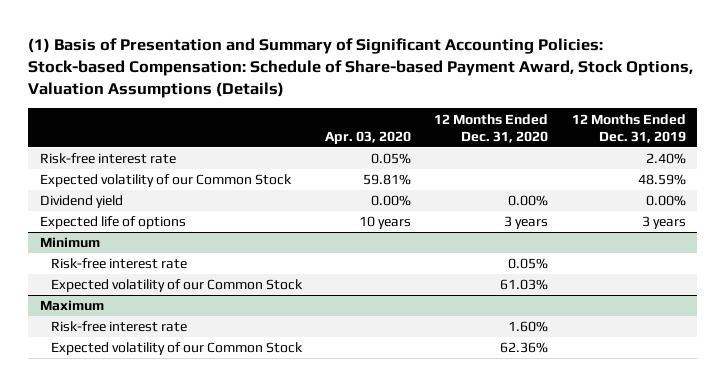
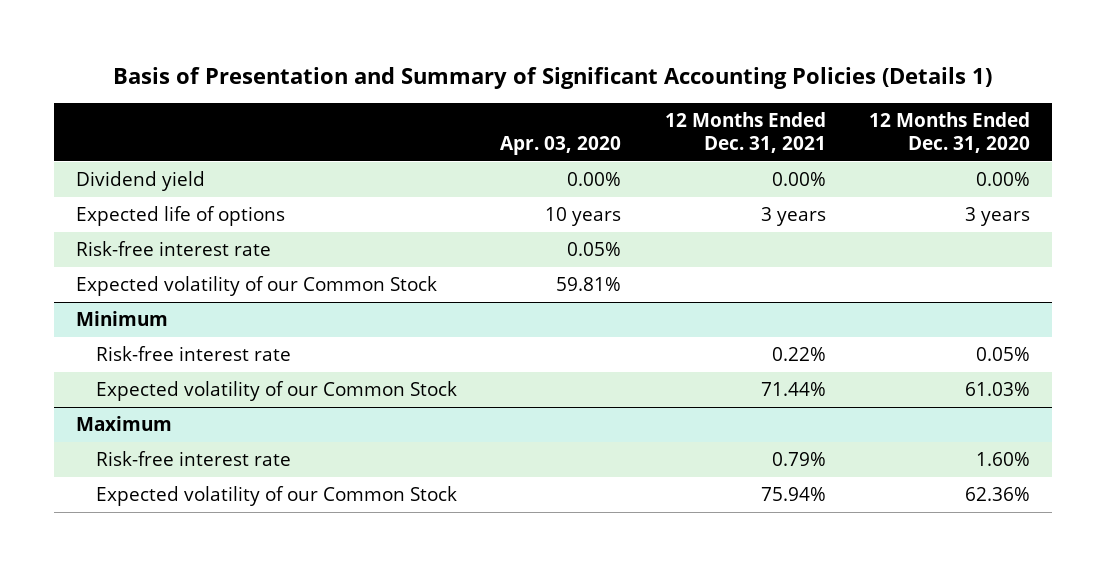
[28,38,694,99] (1) Basis of Presentation and Summary of Significant Accounting Policies: Stock-based Compensation: Schedule of Share-based Payment Award, Stock Options, Valuation Assumptions (Details) -> [113,66,993,89] Basis of Presentation and Summary of Significant Accounting Policies (Details 1)
[571,113,686,143] 12 Months Ended Dec. 31, 2019 -> none
none -> [664,111,826,153] 12 Months Ended Dec. 31, 2021
[39,153,176,165] Risk-free interest rate -> [76,241,272,257] Risk-free interest rate
[39,174,292,188] Expected volatility of our Common Stock -> [76,276,438,297] Expected volatility of our Common Stock

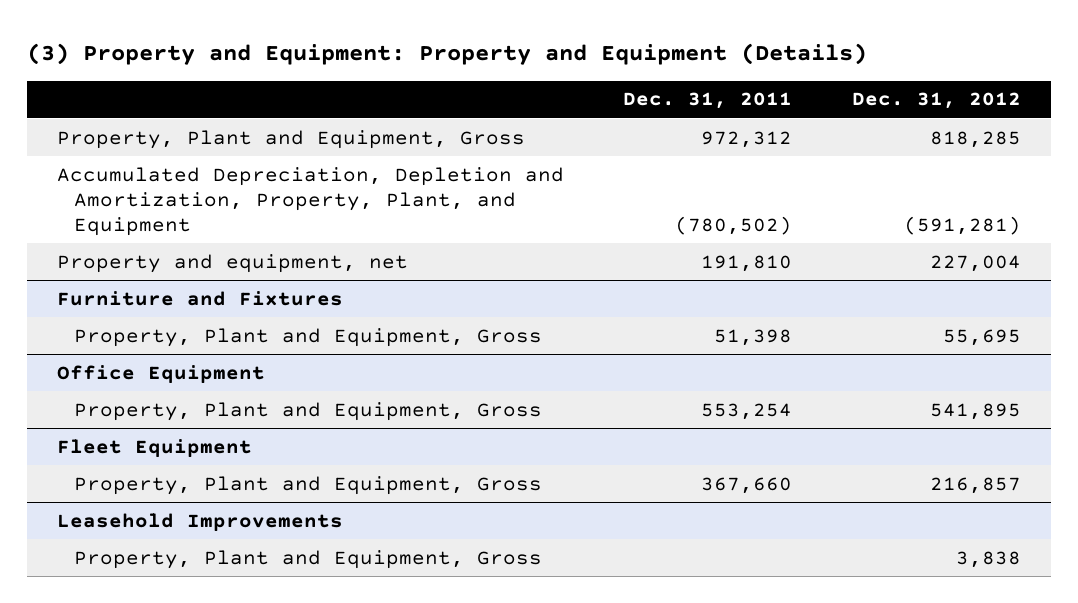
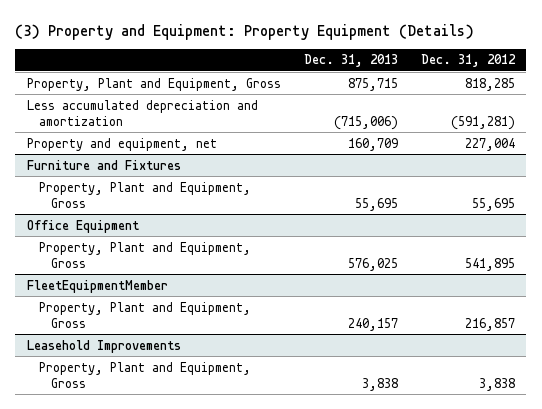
[27,42,868,65] (3) Property and Equipment: Property and Equipment (Details) -> [15,23,475,40] (3) Property and Equipment: Property Equipment (Details)
[623,92,793,110] Dec. 31, 2011 -> none
none -> [303,54,398,68] Dec. 31, 2013
[56,166,564,236] Accumulated Depreciation, Depletion and Amortization, Property, Plant, and Equipment -> [26,99,258,126] Less accumulated depreciation and amortization
[56,438,252,457] Fleet Equipment -> none
none -> [26,279,168,293] FleetEquipmentMember

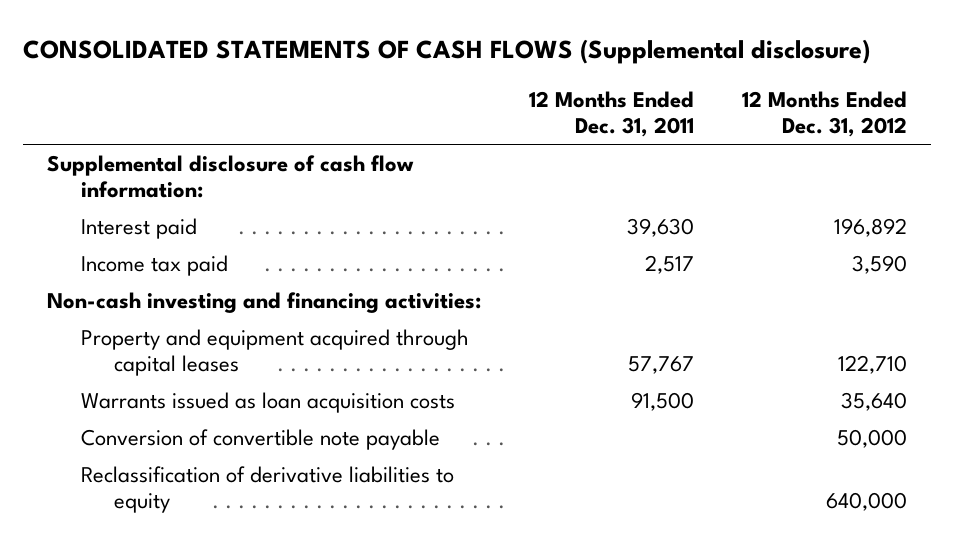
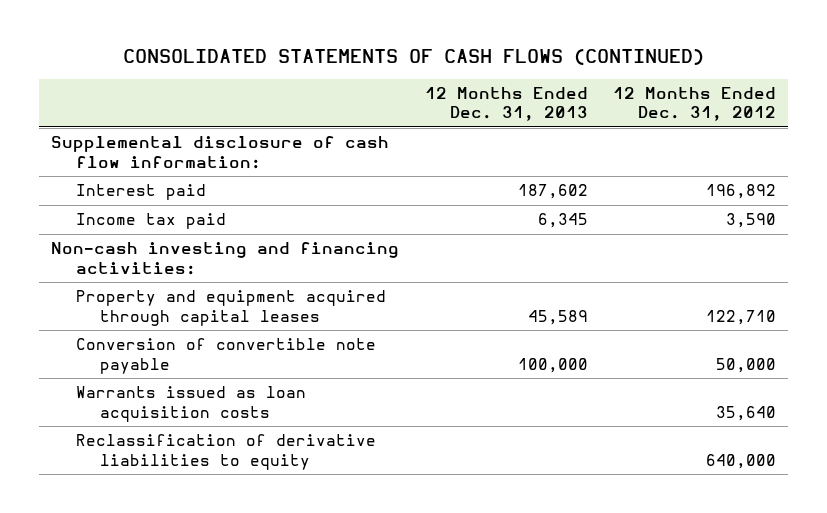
[22,39,870,65] CONSOLIDATED STATEMENTS OF CASH FLOWS (Supplemental disclosure) -> [122,49,704,66] CONSOLIDATED STATEMENTS OF CASH FLOWS (CONTINUED)
[529,90,695,138] 12 Months Ended Dec. 31, 2011 -> none
none -> [424,86,588,122] 12 Months Ended Dec. 31, 2013
[80,392,455,414] Warrants issued as loan acquisition costs -> [75,386,306,422] Warrants issued as loan acquisition costs

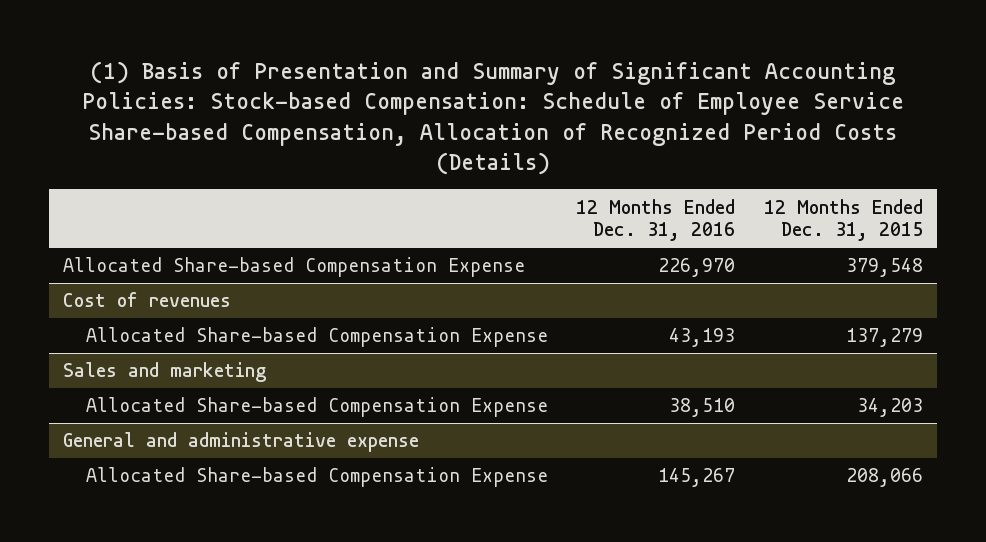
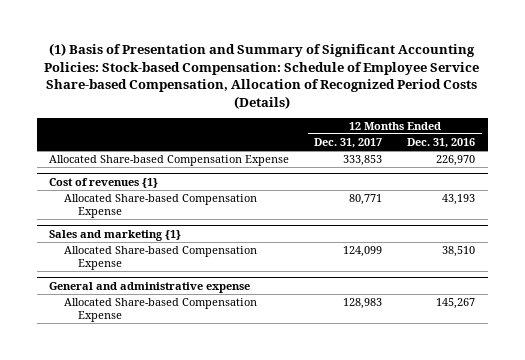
[763,198,923,242] 12 Months Ended Dec. 31, 2015 -> none
none -> [314,138,383,149] Dec. 31, 2017
[63,292,232,308] Cost of revenues -> [49,177,159,188] Cost of revenues {1}
[63,362,267,383] Sales and marketing -> [49,229,182,241] Sales and marketing {1}

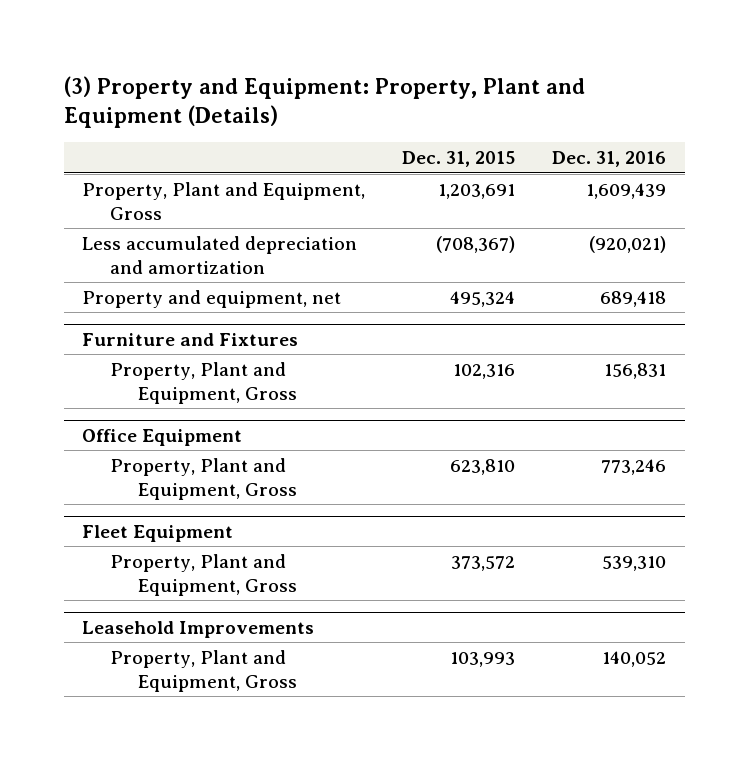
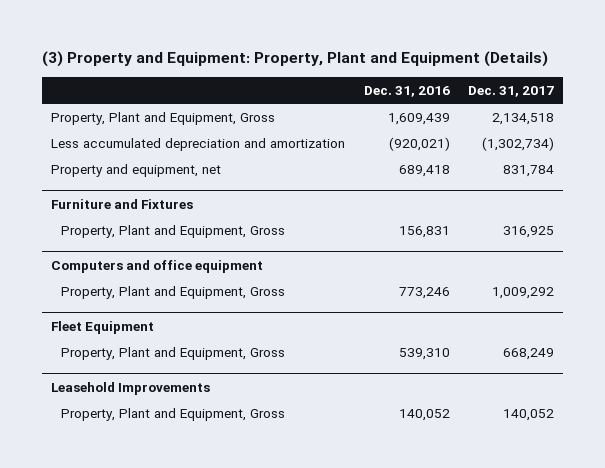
[402,151,516,168] Dec. 31, 2015 -> none
none -> [468,85,555,97] Dec. 31, 2017
[82,428,243,446] Office Equipment -> [51,259,264,273] Computers and office equipment

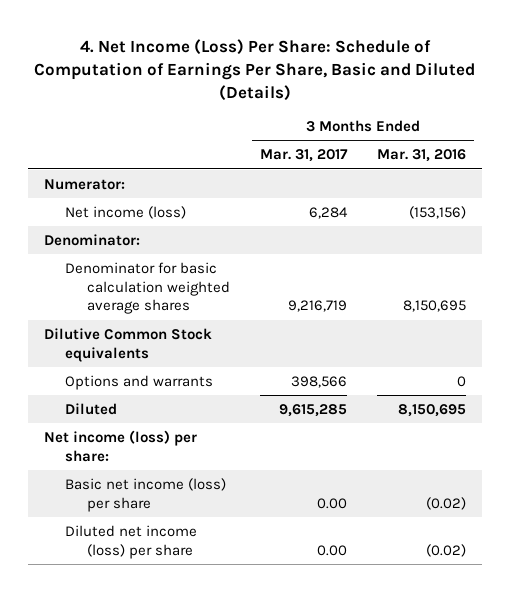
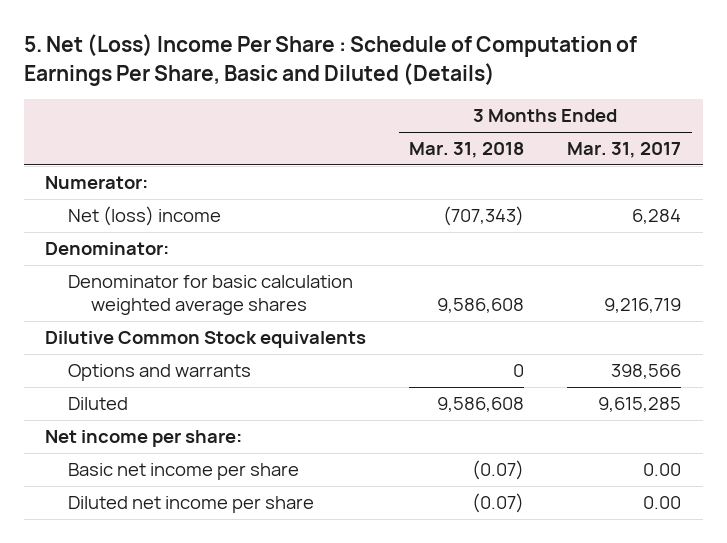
[34,38,476,101] 4. Net Income (Loss) Per Share: Schedule of Computation of Earnings Per Share, Basic and Diluted (Details) -> [23,34,637,86] 5. Net (Loss) Income Per Share : Schedule of Computation of Earnings Per Share, Basic and Diluted (Details)
[377,149,467,163] Mar. 31, 2016 -> none
none -> [409,142,525,159] Mar. 31, 2018
[65,205,187,219] Net income (loss) -> [68,206,222,227] Net (loss) income
[43,429,197,462] Net income (loss) per share: -> [45,430,243,448] Net income per share:
[65,477,227,512] Basic net income (loss) per share -> [68,463,300,481] Basic net income per share
[65,524,198,559] Diluted net income (loss) per share -> [68,496,315,514] Diluted net income per share

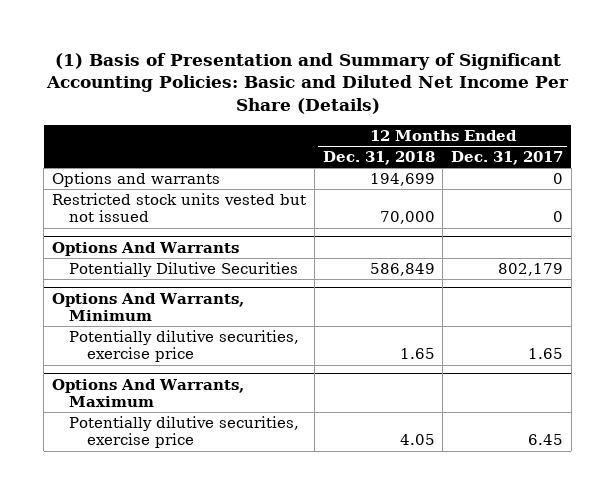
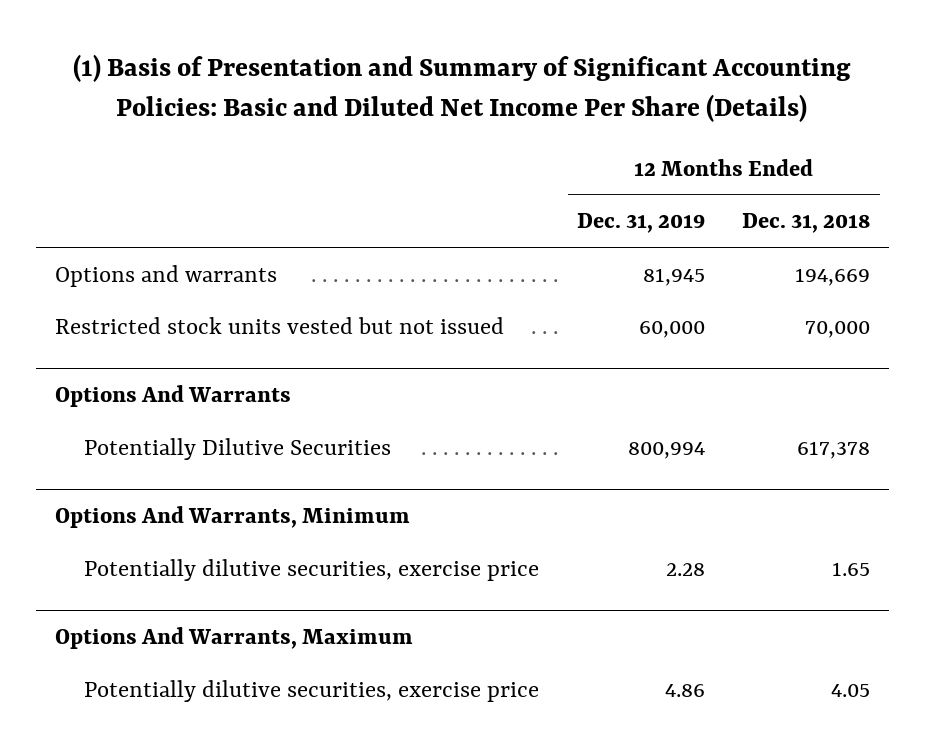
[451,151,564,166] Dec. 31, 2017 -> none
none -> [576,213,705,234] Dec. 31, 2019
[369,172,435,186] 194,699 -> [795,267,871,286] 194,669
[369,262,435,276] 586,849 -> [797,440,871,459] 617,378

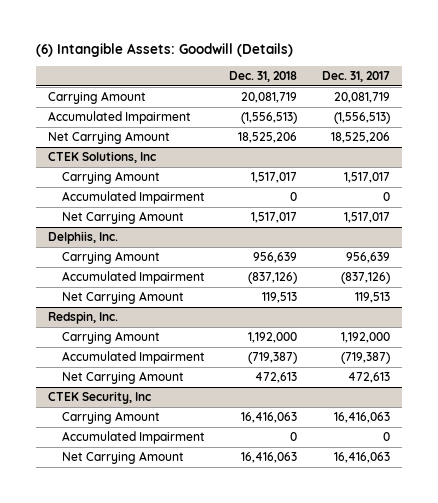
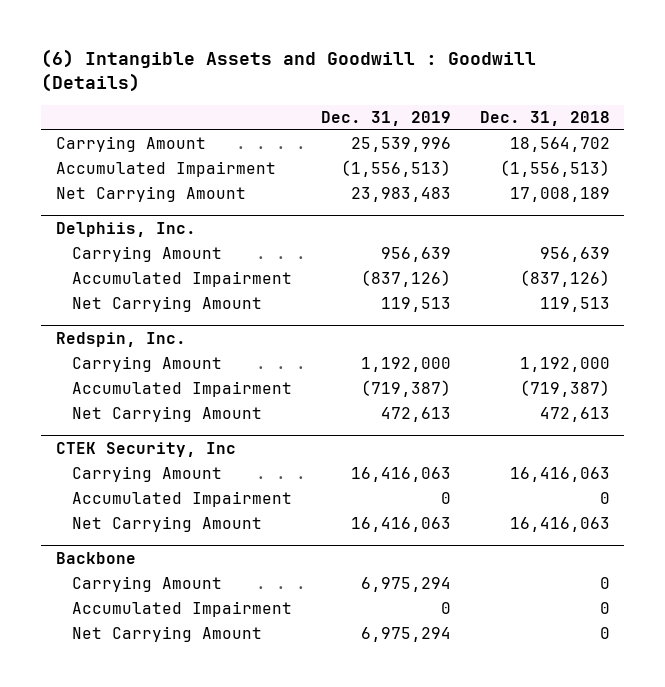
[35,43,293,58] (6) Intangible Assets: Goodwill (Details) -> [41,49,537,93] (6) Intangible Assets and Goodwill : Goodwill (Details)
[321,71,390,83] Dec. 31, 2017 -> none
none -> [320,110,451,126] Dec. 31, 2019
[241,92,298,104] 20,081,719 -> [509,137,610,153] 18,564,702
[48,151,157,164] CTEK Solutions, Inc -> none
[61,171,160,185] Carrying Amount -> none
[61,191,205,205] Accumulated Impairment -> none
[61,211,184,225] Net Carrying Amount -> none
[238,132,298,144] 18,525,206 -> [509,187,610,203] 17,008,189
none -> [55,551,136,564] Backbone
none -> [72,576,223,593] Carrying Amount
none -> [72,601,293,618] Accumulated Impairment
none -> [72,626,263,643] Net Carrying Amount

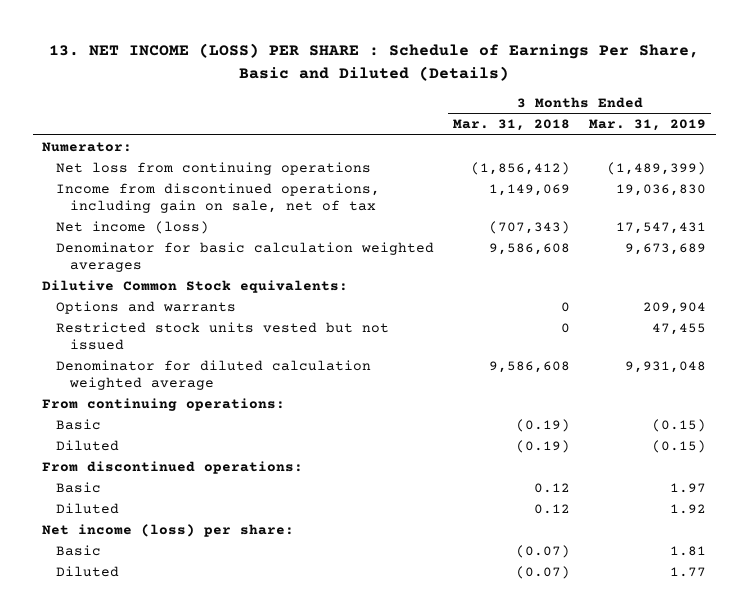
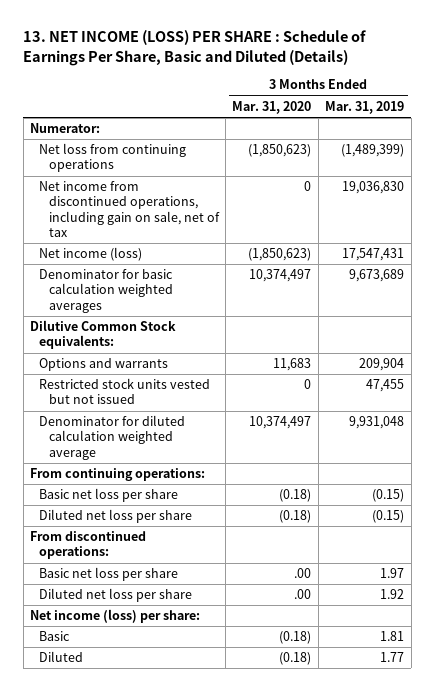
[453,119,571,132] Mar. 31, 2018 -> none
none -> [232,100,312,114] Mar. 31, 2020
[56,182,381,213] Income from discontinued operations, including gain on sale, net of tax -> [39,181,220,237] Net income from discontinued operations, including gain on sale, net of tax
[56,418,102,430] Basic -> [39,488,179,503] Basic net loss per share
[56,439,120,451] Diluted -> [39,509,193,524] Diluted net loss per share
[56,481,102,493] Basic -> [39,567,179,582] Basic net loss per share
[56,502,120,514] Diluted -> [39,588,193,603] Diluted net loss per share

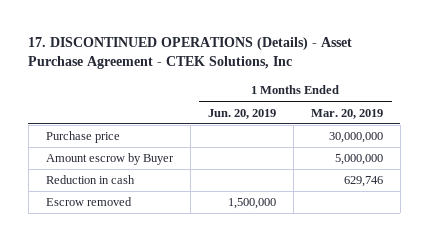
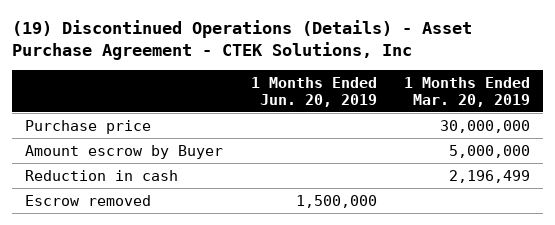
[28,37,353,70] 17. DISCONTINUED OPERATIONS (Details) - Asset Purchase Agreement - CTEK Solutions, Inc -> [11,19,472,61] (19) Discontinued Operations (Details) - Asset Purchase Agreement - CTEK Solutions, Inc
[343,176,383,188] 629,746 -> [448,169,530,183] 2,196,499

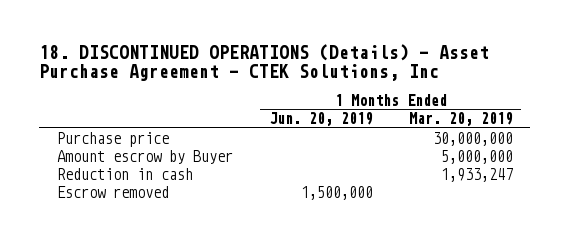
[11,19,472,61] (19) Discontinued Operations (Details) - Asset Purchase Agreement - CTEK Solutions, Inc -> [39,43,490,82] 18. DISCONTINUED OPERATIONS (Details) - Asset Purchase Agreement - CTEK Solutions, Inc
[448,169,530,183] 2,196,499 -> [440,167,513,182] 1,933,247

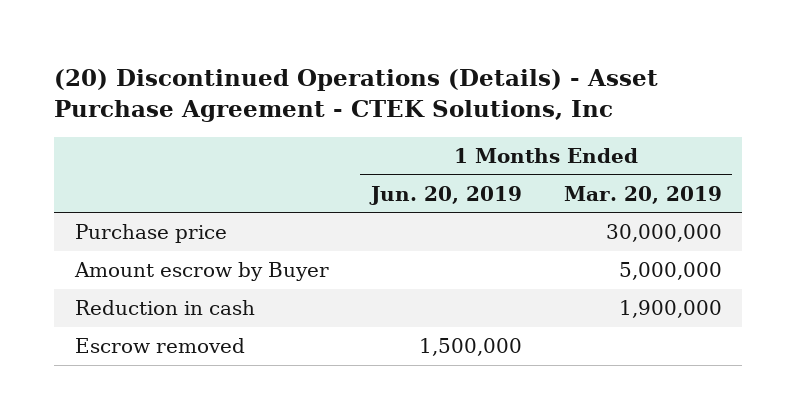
[39,43,490,82] 18. DISCONTINUED OPERATIONS (Details) - Asset Purchase Agreement - CTEK Solutions, Inc -> [54,68,659,122] (20) Discontinued Operations (Details) - Asset Purchase Agreement - CTEK Solutions, Inc
[440,167,513,182] 1,933,247 -> [618,300,722,319] 1,900,000

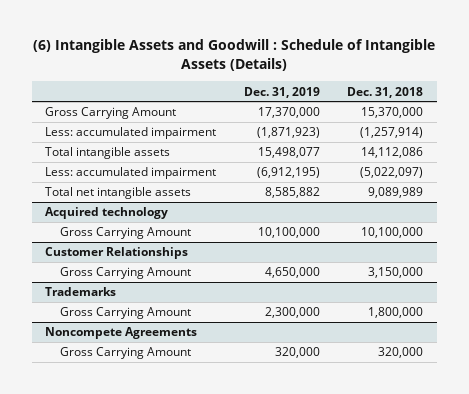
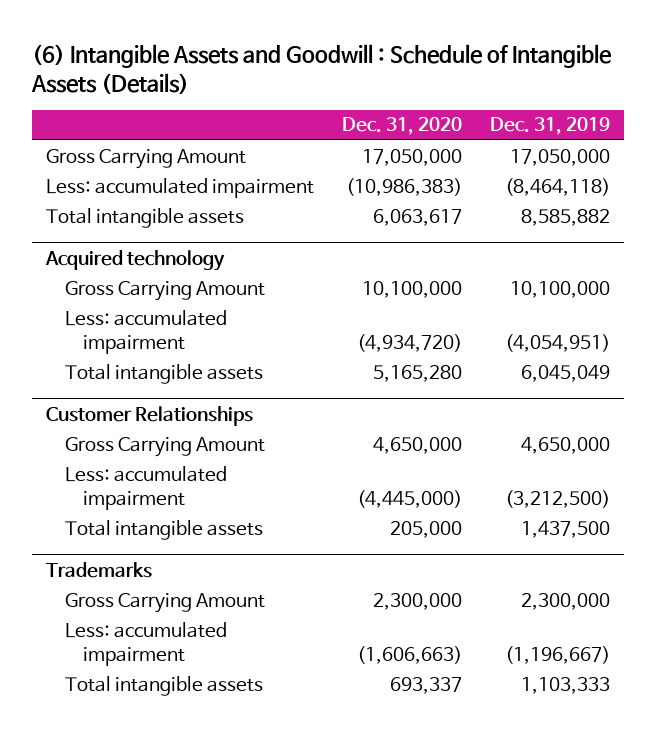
[347,86,424,98] Dec. 31, 2018 -> none
none -> [342,117,463,136] Dec. 31, 2020
[45,167,217,180] Less: accumulated impairment -> none
[45,187,192,200] Total net intangible assets -> none
[257,107,320,119] 17,370,000 -> [510,148,611,166] 17,050,000
[256,127,320,139] (1,871,923) -> [505,177,611,196] (8,464,118)
[257,147,320,159] 15,498,077 -> [521,208,611,226] 8,585,882
none -> [64,309,227,354] Less: accumulated impairment
none -> [64,363,263,384] Total intangible assets
none -> [64,465,227,510] Less: accumulated impairment
none -> [64,519,263,540] Total intangible assets
[45,327,198,340] Noncompete Agreements -> none
[59,347,191,360] Gross Carrying Amount -> none
none -> [64,621,227,666] Less: accumulated impairment
none -> [64,675,263,696] Total intangible assets

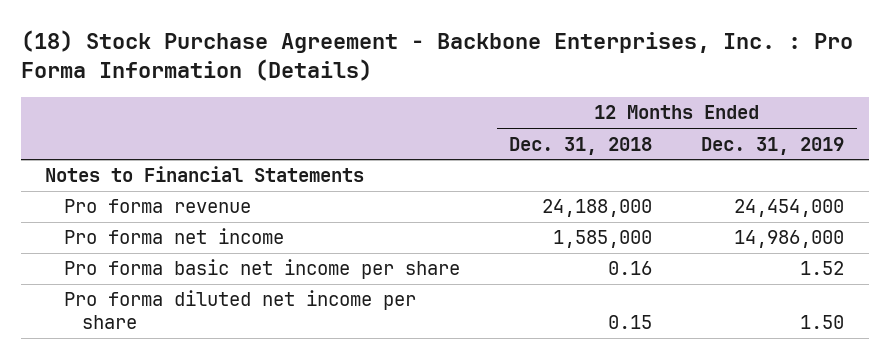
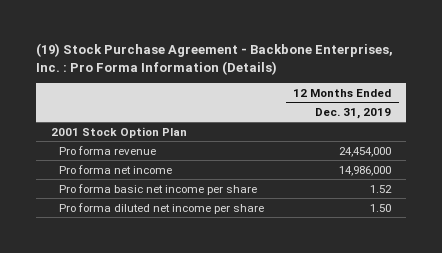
[20,30,853,82] (18) Stock Purchase Agreement - Backbone Enterprises, Inc. : Pro Forma Information (Details) -> [36,43,394,75] (19) Stock Purchase Agreement - Backbone Enterprises, Inc. : Pro Forma Information (Details)
[509,136,653,155] Dec. 31, 2018 -> none
[45,166,365,183] Notes to Financial Statements -> [51,126,188,138] 2001 Stock Option Plan

